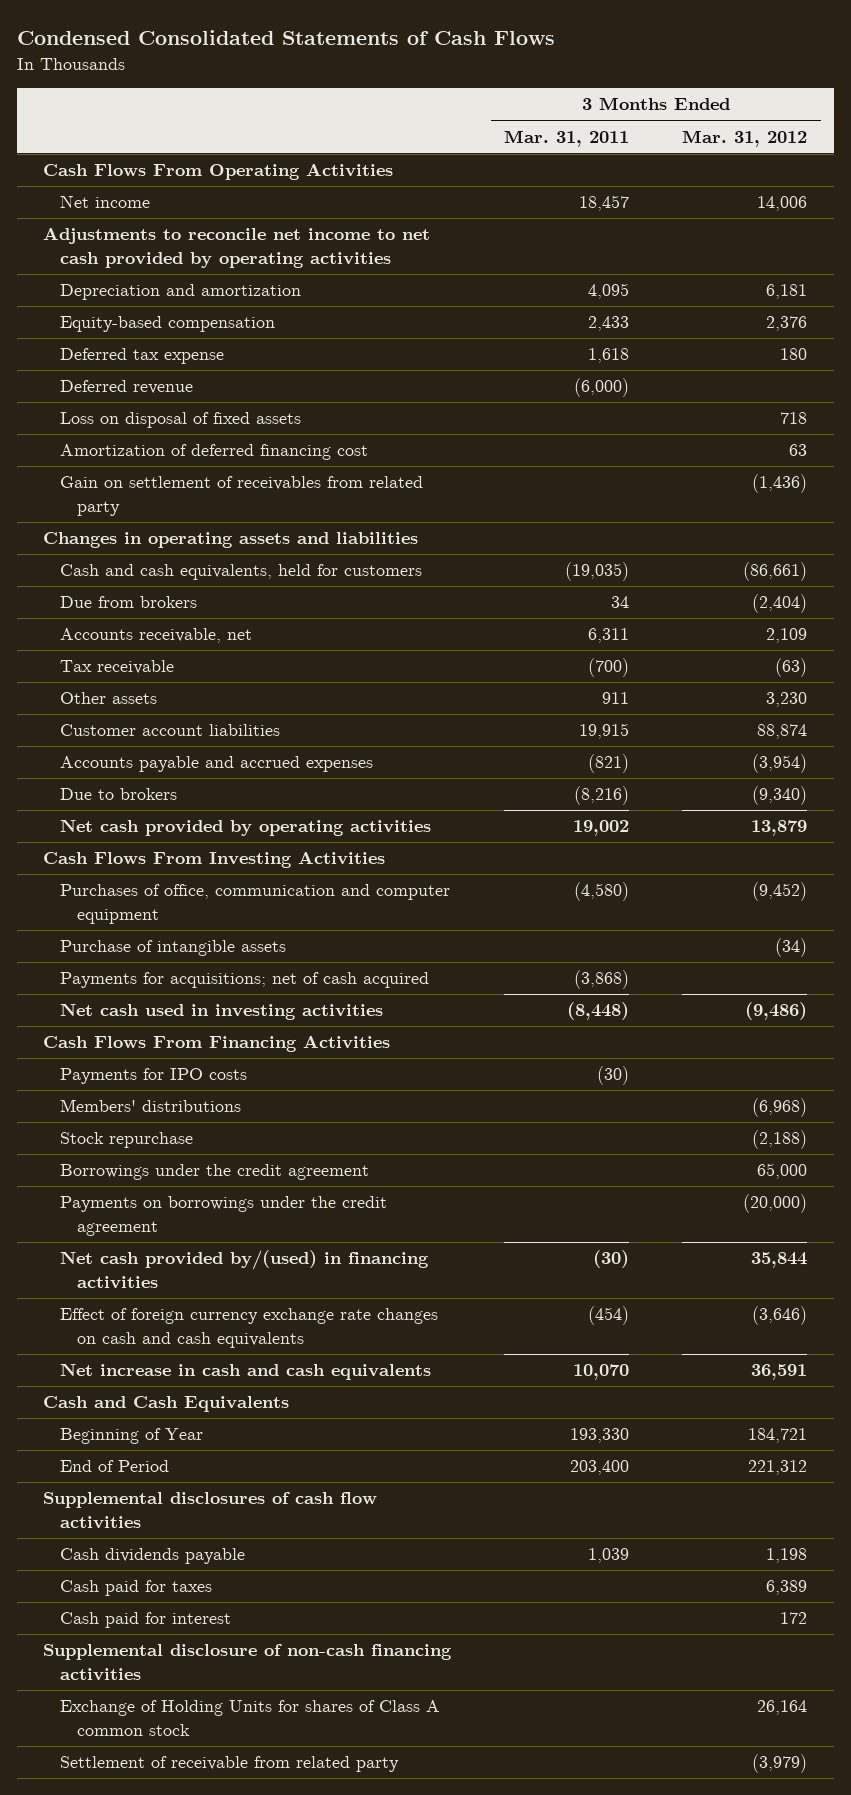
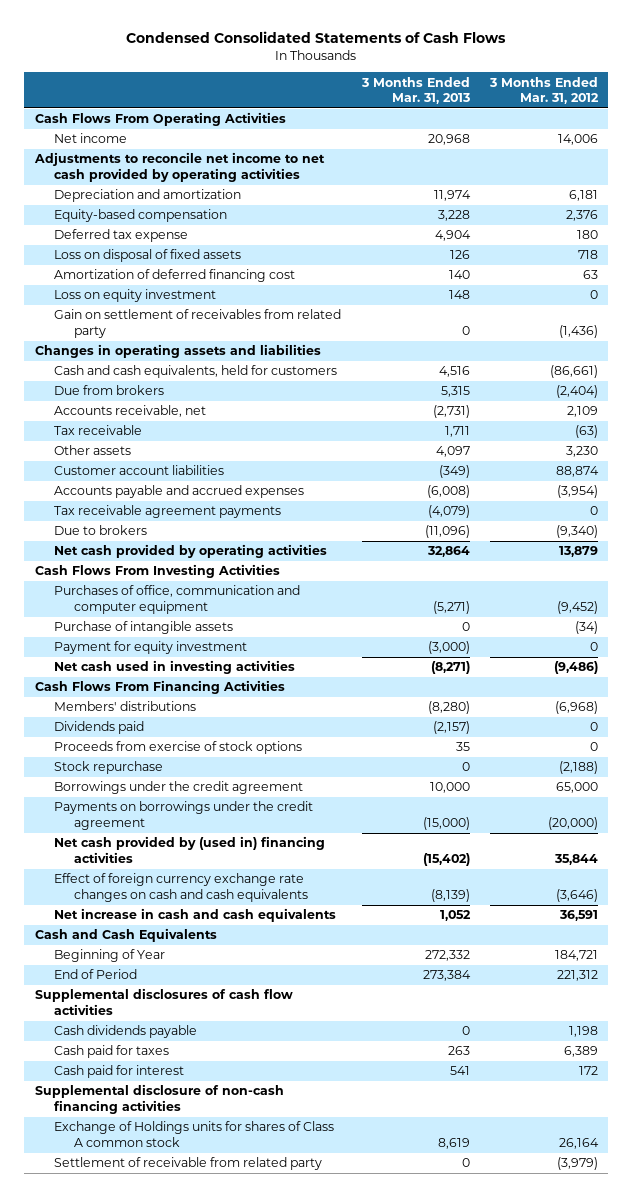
[504,129,630,147] Mar. 31, 2011 -> none
none -> [360,76,470,105] 3 Months Ended Mar. 31, 2013
[60,380,194,395] Deferred revenue -> none
none -> [54,289,217,303] Loss on equity investment
none -> [54,505,282,519] Tax receivable agreement payments
[60,972,430,989] Payments for acquisitions; net of cash acquired -> none
none -> [54,641,248,655] Payment for equity investment
[60,1068,248,1085] Payments for IPO costs -> none
none -> [54,721,145,735] Dividends paid
none -> [54,741,303,755] Proceeds from exercise of stock options
[60,1250,430,1289] Net cash provided by/(used) in financing activities -> [54,836,326,863] Net cash provided by (used in) financing activities
[60,1700,441,1736] Exchange of Holding Units for shares of Class A common stock -> [54,1121,335,1147] Exchange of Holdings units for shares of Class A common stock

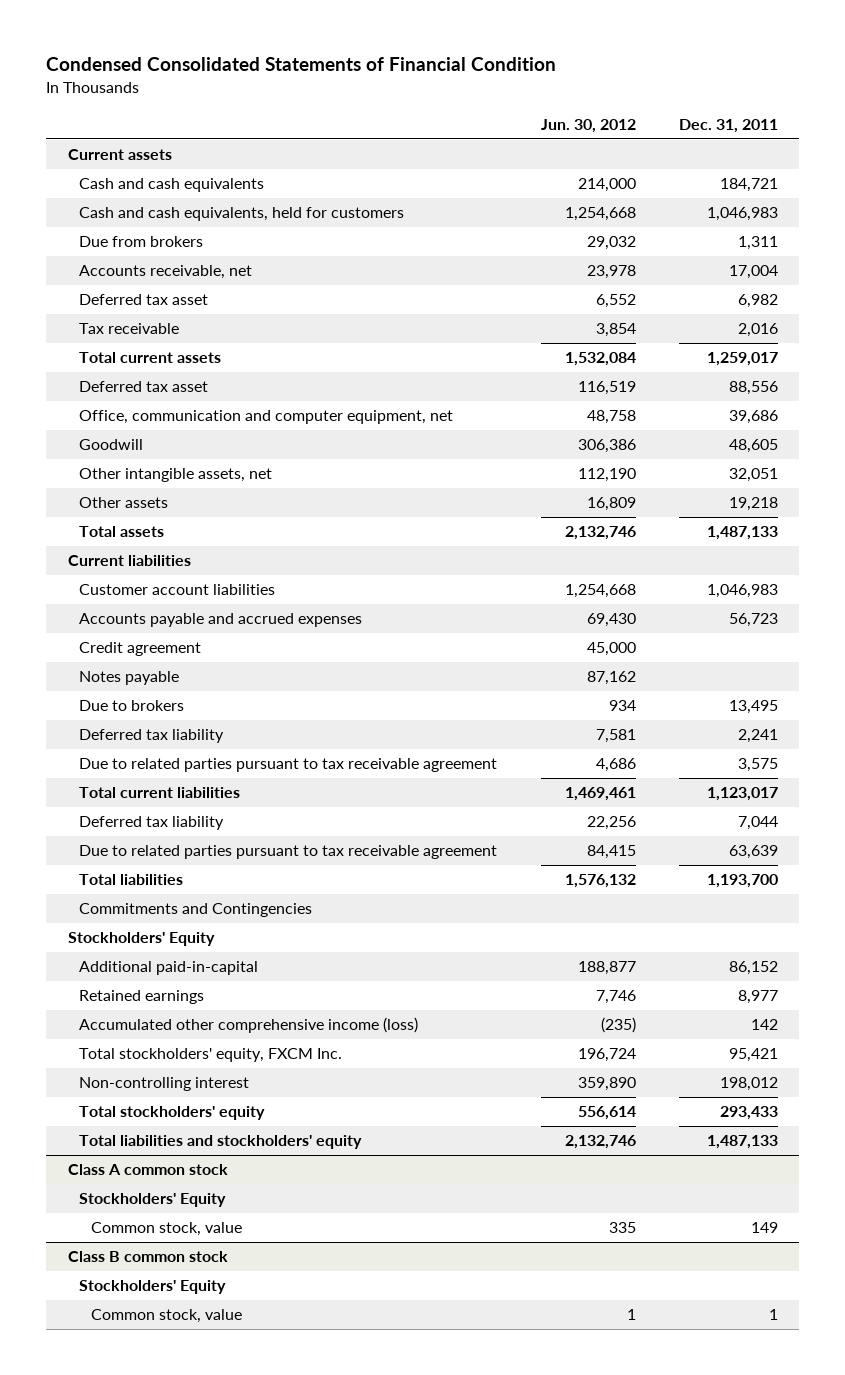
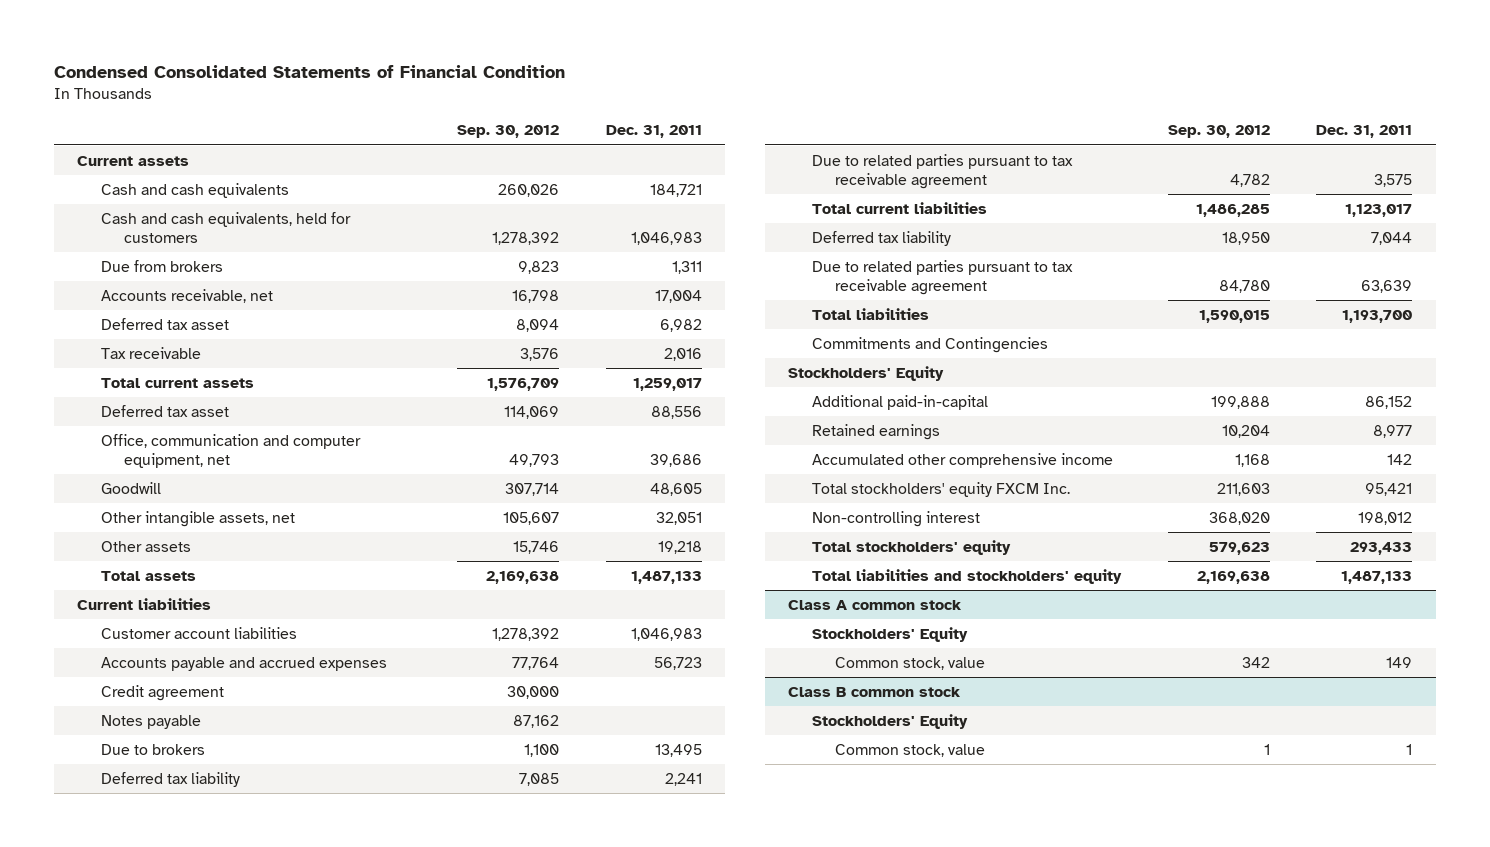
[540,118,636,133] Jun. 30, 2012 -> none
none -> [456,125,559,139] Sep. 30, 2012
[79,1017,419,1034] Accumulated other comprehensive income (loss) -> [811,453,1113,469] Accumulated other comprehensive income
[79,1048,343,1063] Total stockholders' equity, FXCM Inc. -> [811,482,1070,498] Total stockholders' equity FXCM Inc.

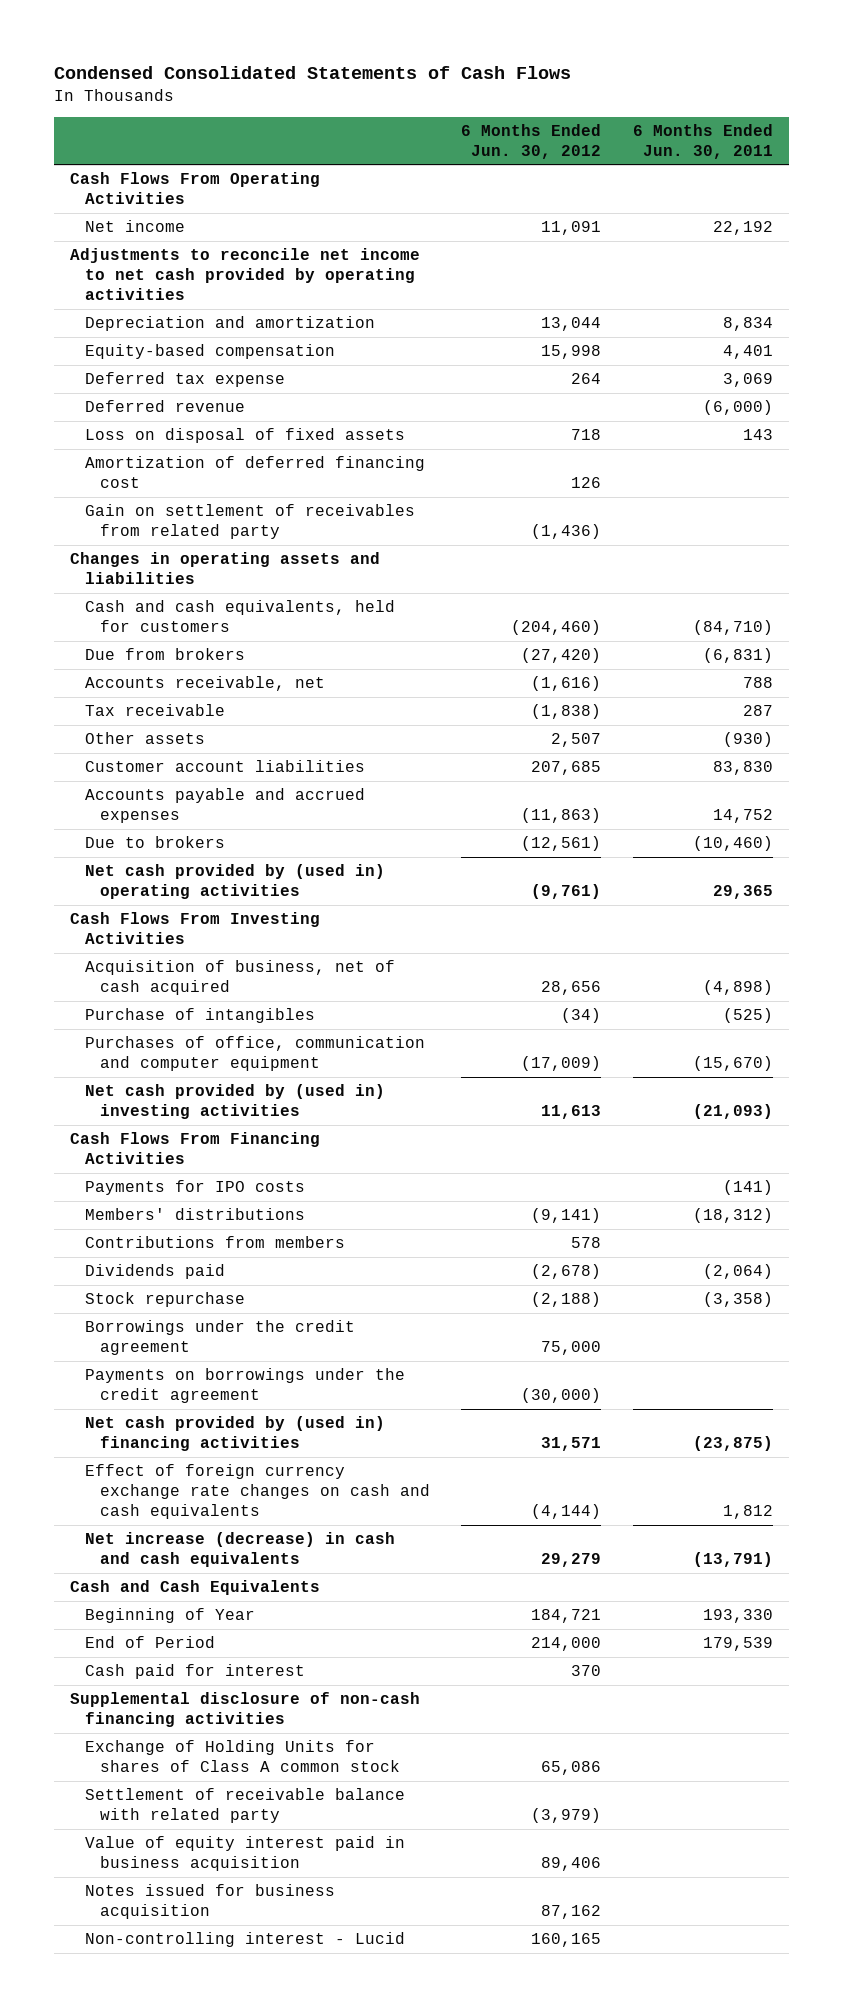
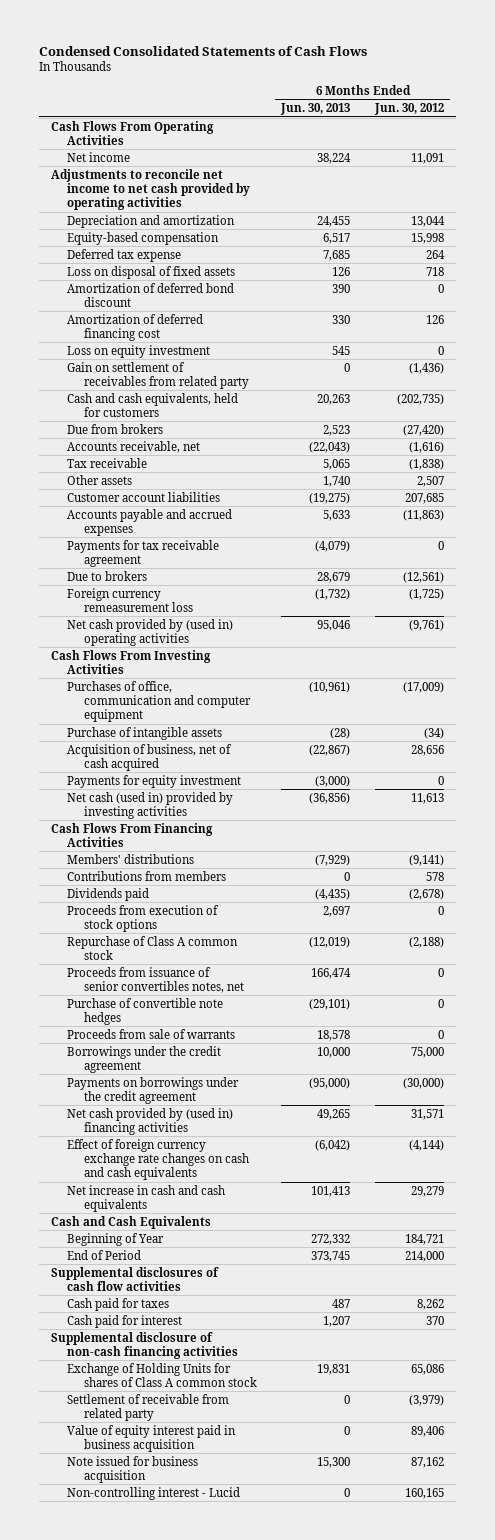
[632,123,773,159] 6 Months Ended Jun. 30, 2011 -> none
none -> [280,103,351,116] Jun. 30, 2013
[85,400,246,413] Deferred revenue -> none
none -> [67,282,235,307] Amortization of deferred bond discount
none -> [67,344,211,358] Loss on equity investment
[70,552,381,585] Changes in operating assets and liabilities -> none
[511,620,602,636] (204,460) -> [396,393,444,405] (202,735)
none -> [67,539,220,567] Payments for tax receivable agreement
none -> [67,587,193,612] Foreign currency remeasurement loss
[85,1008,316,1024] Purchase of intangibles -> none
none -> [67,726,223,740] Purchase of intangible assets
[85,960,396,996] Acquisition of business, net of cash acquired -> [67,743,233,771] Acquisition of business, net of cash acquired
none -> [67,774,242,788] Payments for equity investment
[85,1084,386,1120] Net cash provided by (used in) investing activities -> [67,791,234,819] Net cash (used in) provided by investing activities
[85,1180,306,1196] Payments for IPO costs -> none
none -> [67,904,220,932] Proceeds from execution of stock options
[85,1292,246,1308] Stock repurchase -> [67,935,239,960] Repurchase of Class A common stock
none -> [67,966,244,993] Proceeds from issuance of senior convertibles notes, net
none -> [67,997,224,1025] Purchase of convertible note hedges
none -> [67,1028,236,1039] Proceeds from sale of warrants
[85,1532,396,1568] Net increase (decrease) in cash and cash equivalents -> [67,1184,226,1212] Net increase in cash and cash equivalents
none -> [50,1266,219,1291] Supplemental disclosures of cash flow activities
none -> [67,1297,170,1311] Cash paid for taxes
[85,1788,406,1824] Settlement of receivable balance with related party -> [67,1393,230,1421] Settlement of receivable from related party
[85,1884,336,1920] Notes issued for business acquisition -> [67,1455,199,1483] Note issued for business acquisition

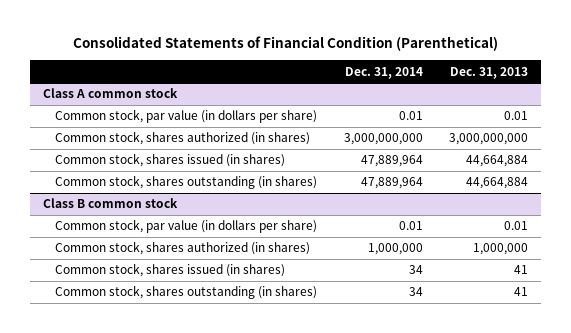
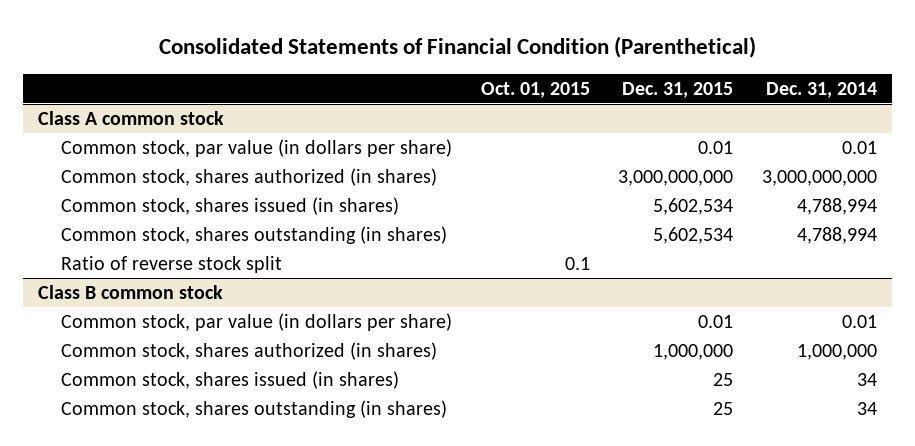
[449,66,528,79] Dec. 31, 2013 -> none
none -> [480,81,590,98] Oct. 01, 2015
none -> [622,81,734,98] Dec. 31, 2015
[360,155,423,168] 47,889,964 -> [797,198,878,216] 4,788,994
[360,177,423,190] 47,889,964 -> [797,227,878,245] 4,788,994
none -> [60,256,282,274] Ratio of reverse stock split

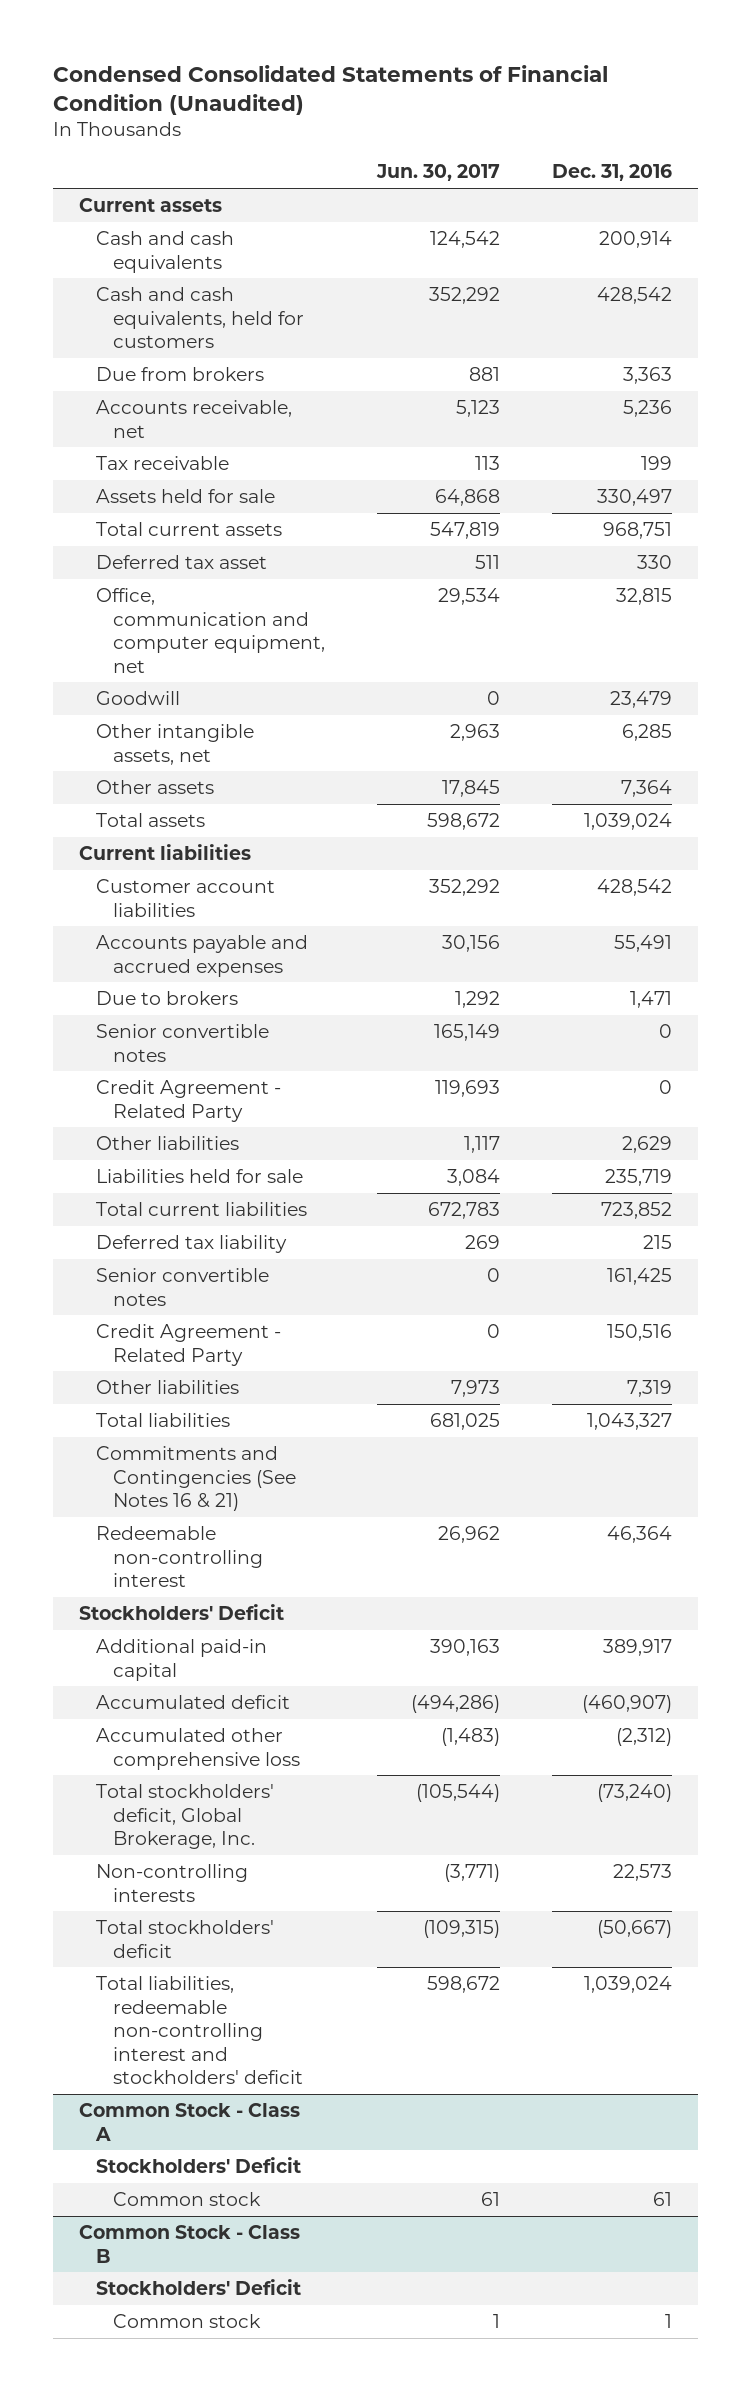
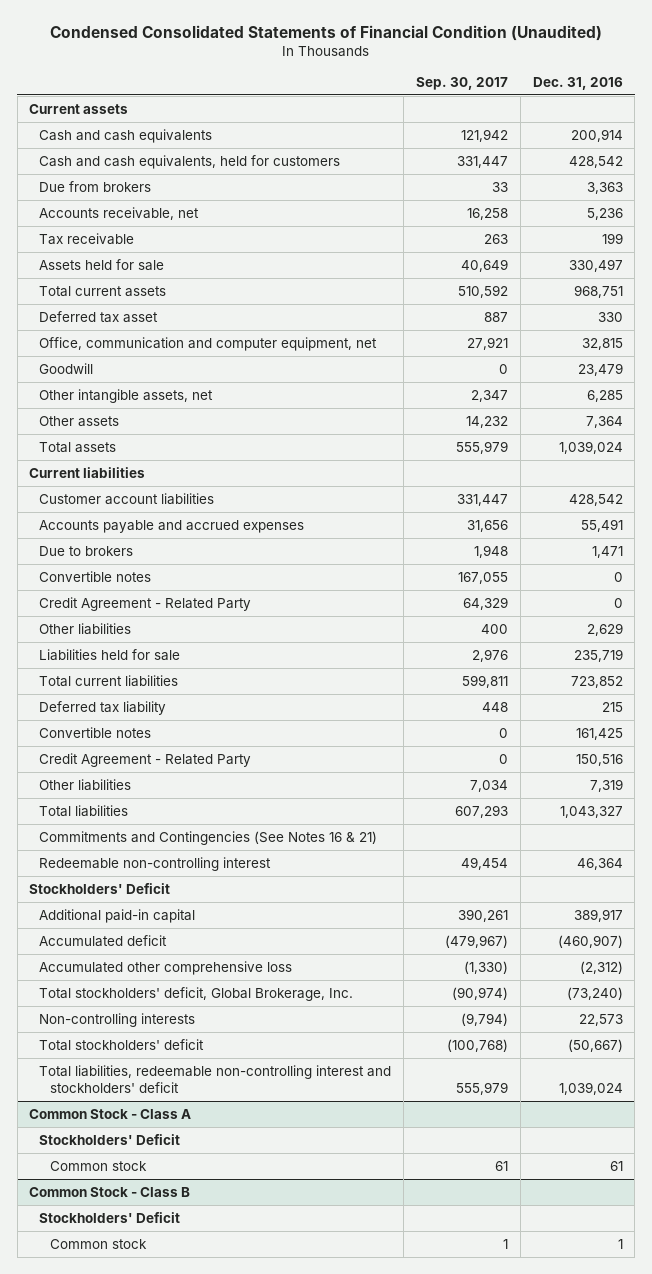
[375,164,500,182] Jun. 30, 2017 -> none
none -> [415,76,508,90] Sep. 30, 2017
[95,1023,269,1062] Senior convertible notes -> [39,570,152,582] Convertible notes
[95,1267,269,1306] Senior convertible notes -> [39,726,152,738] Convertible notes

